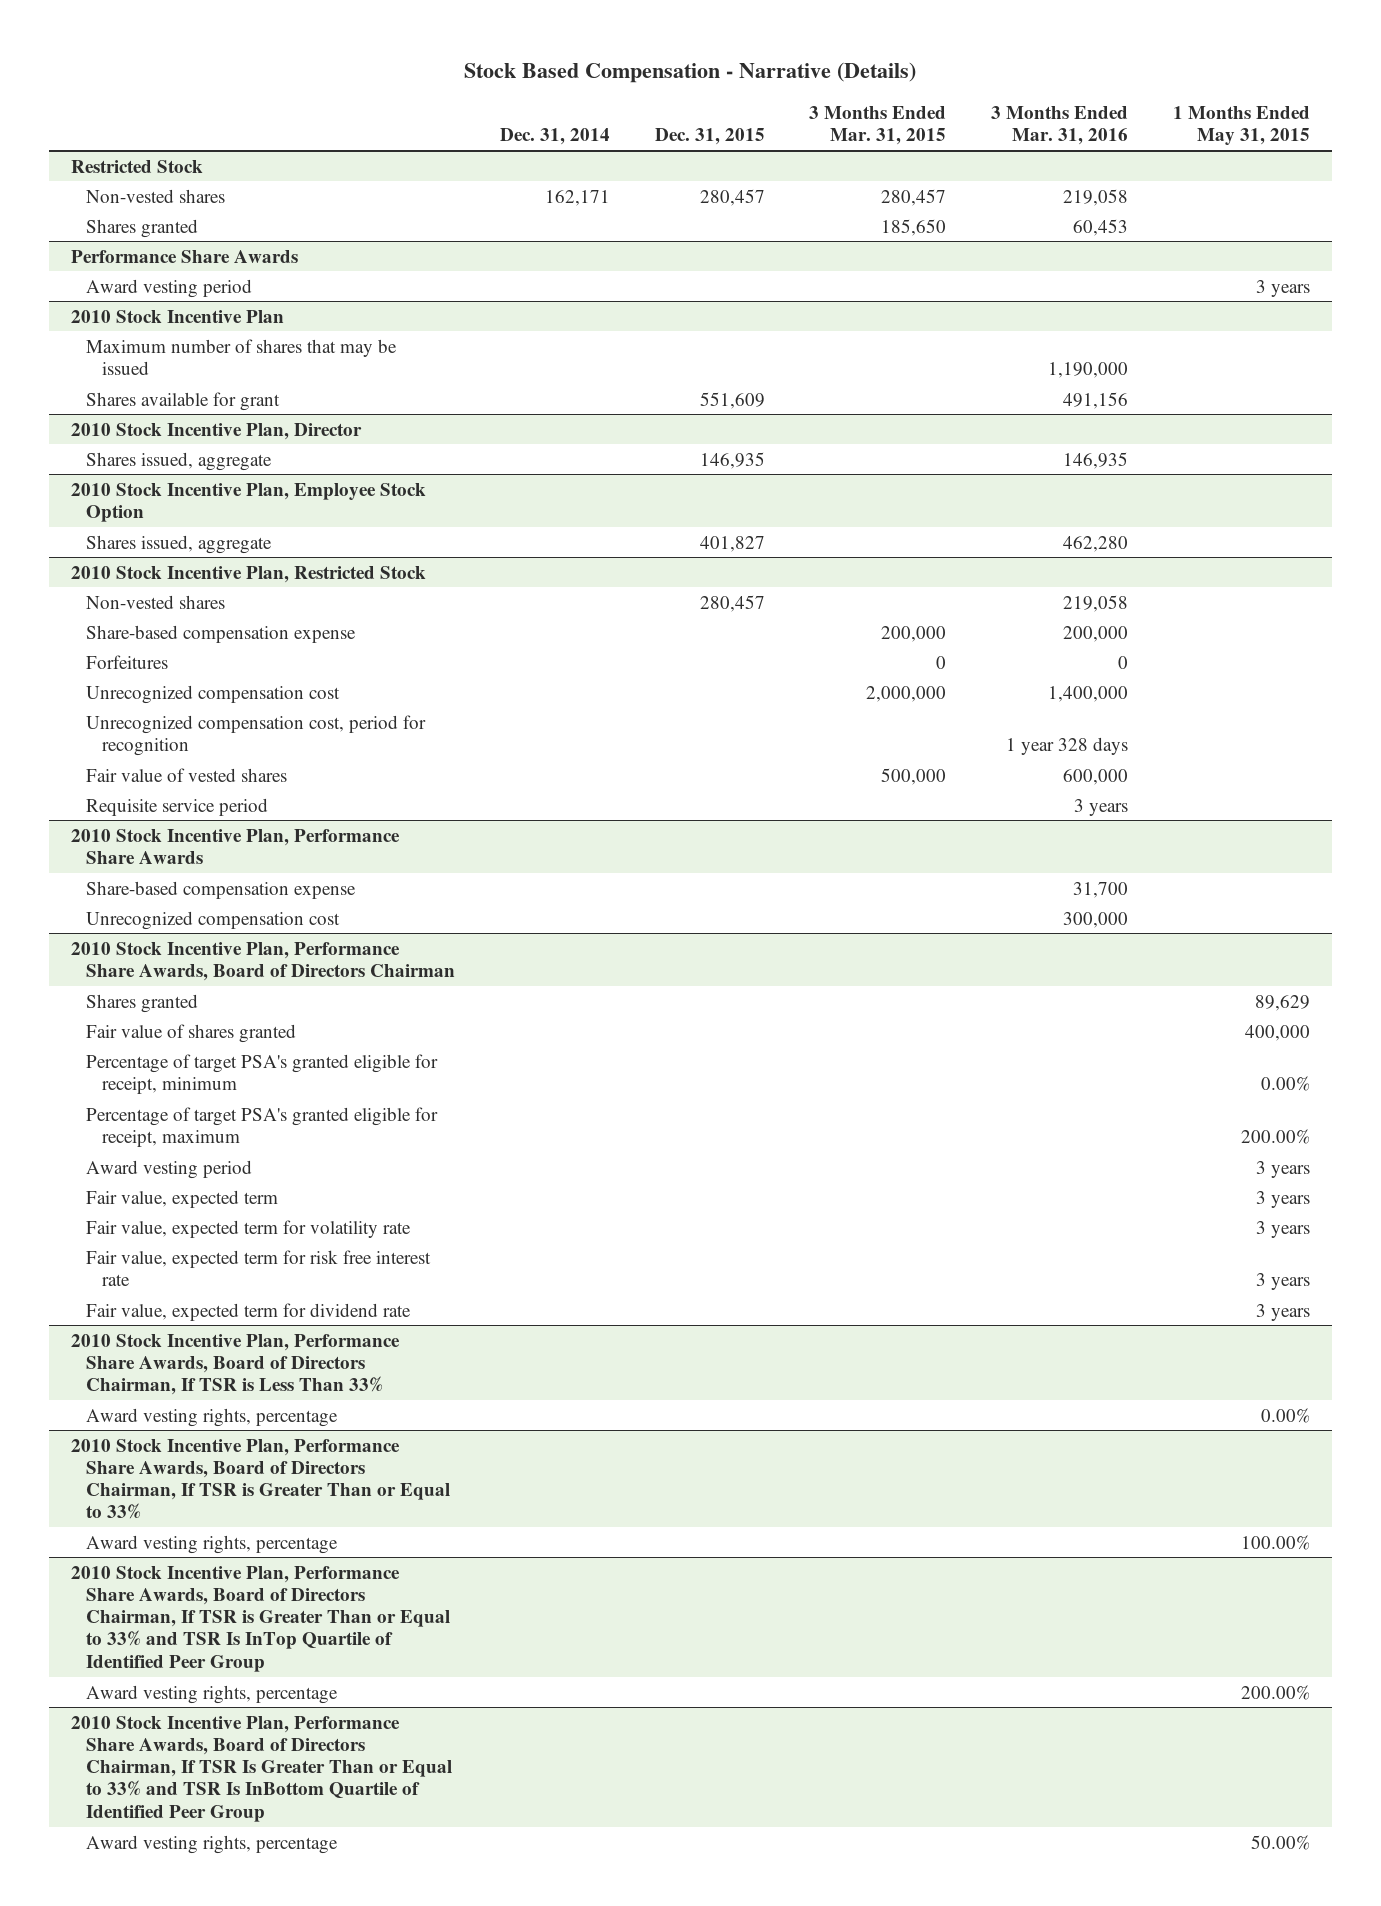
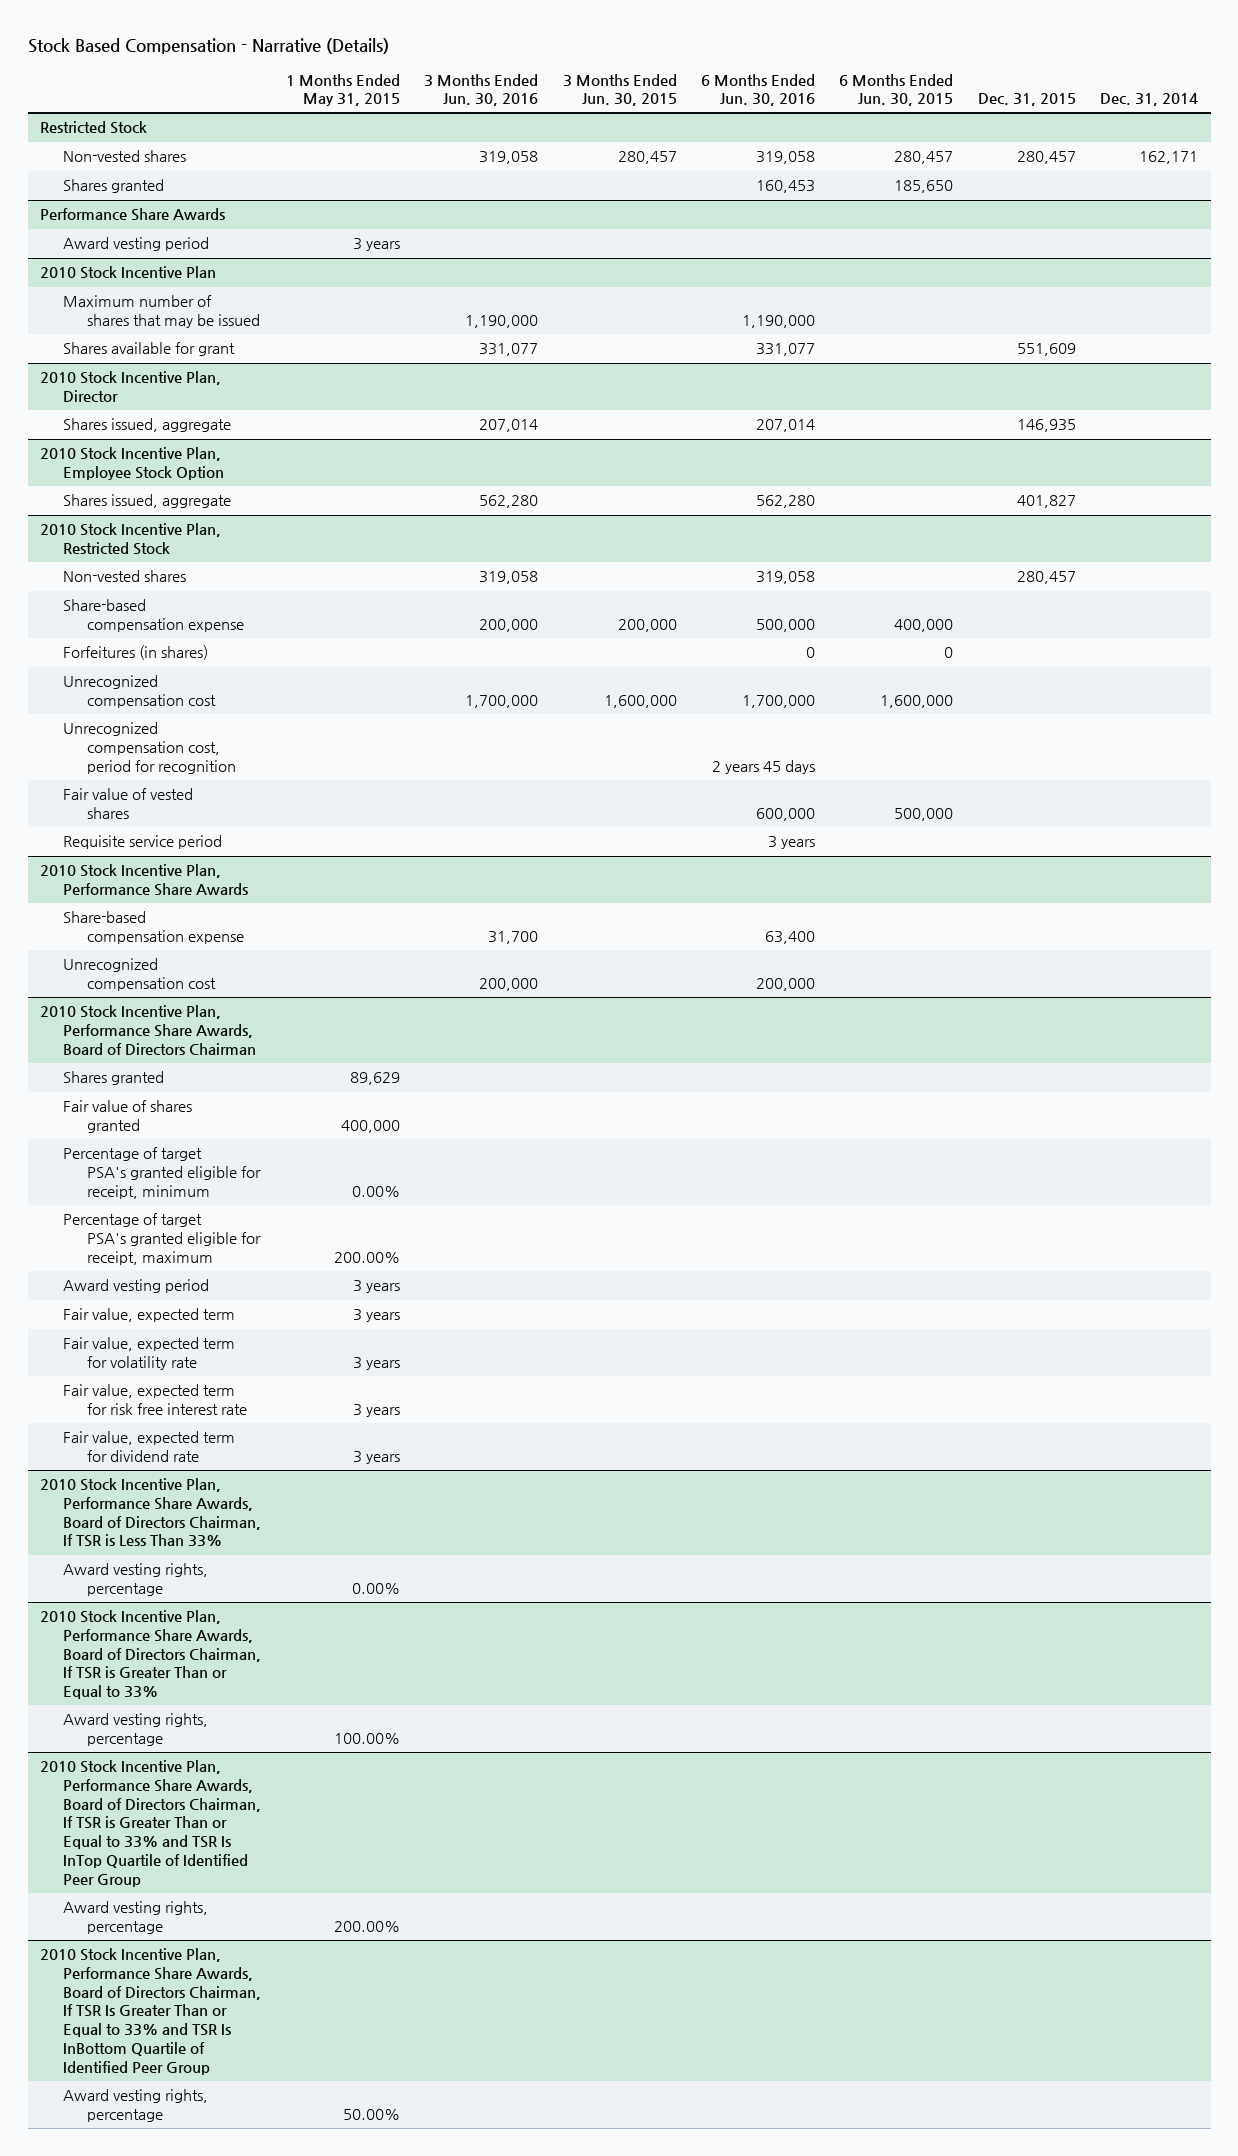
[809,105,947,146] 3 Months Ended Mar. 31, 2015 -> none
[991,105,1129,146] 3 Months Ended Mar. 31, 2016 -> none
none -> [424,73,539,107] 3 Months Ended Jun. 30, 2016
none -> [562,73,677,107] 3 Months Ended Jun. 30, 2015
none -> [701,73,816,107] 6 Months Ended Jun. 30, 2016
none -> [839,73,954,107] 6 Months Ended Jun. 30, 2015
[86,654,169,669] Forfeitures -> [63,645,209,661] Forfeitures (in shares)

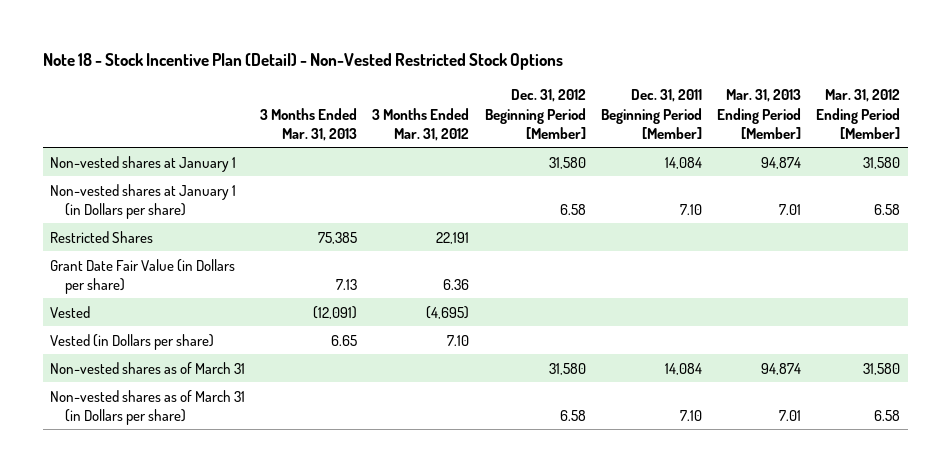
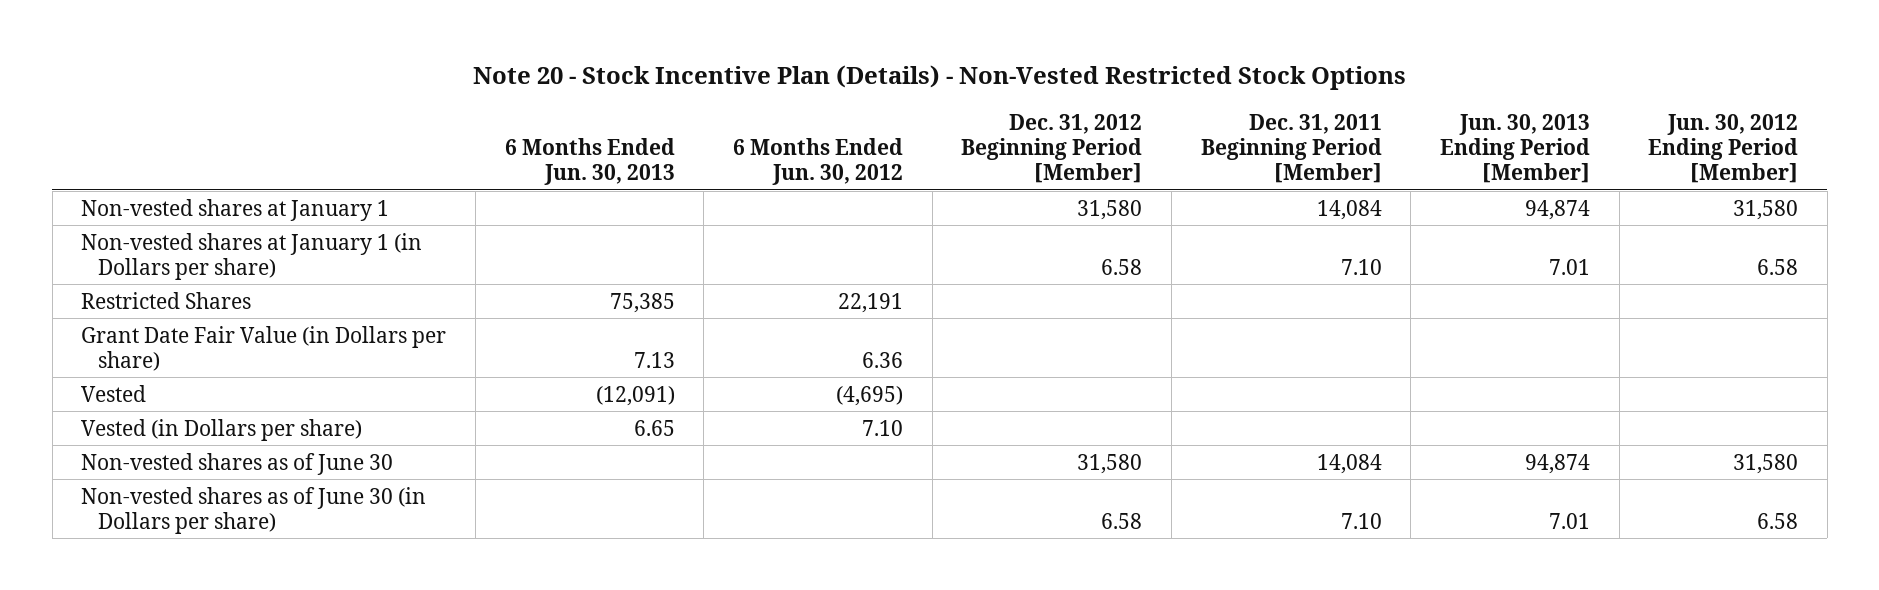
[42,52,563,70] Note 18 - Stock Incentive Plan (Detail) - Non-Vested Restricted Stock Options -> [472,65,1406,91] Note 20 - Stock Incentive Plan (Details) - Non-Vested Restricted Stock Options
[260,107,358,141] 3 Months Ended Mar. 31, 2013 -> none
[372,107,470,141] 3 Months Ended Mar. 31, 2012 -> none
[716,89,801,139] Mar. 31, 2013 Ending Period [Member] -> none
[816,89,901,139] Mar. 31, 2012 Ending Period [Member] -> none
none -> [504,138,675,186] 6 Months Ended Jun. 30, 2013
none -> [732,138,903,186] 6 Months Ended Jun. 30, 2012
none -> [1439,113,1590,184] Jun. 30, 2013 Ending Period [Member]
none -> [1648,113,1799,184] Jun. 30, 2012 Ending Period [Member]
[50,361,246,374] Non-vested shares as of March 31 -> [81,452,394,475] Non-vested shares as of June 30
[50,389,246,425] Non-vested shares as of March 31 (in Dollars per share) -> [81,486,427,534] Non-vested shares as of June 30 (in Dollars per share)

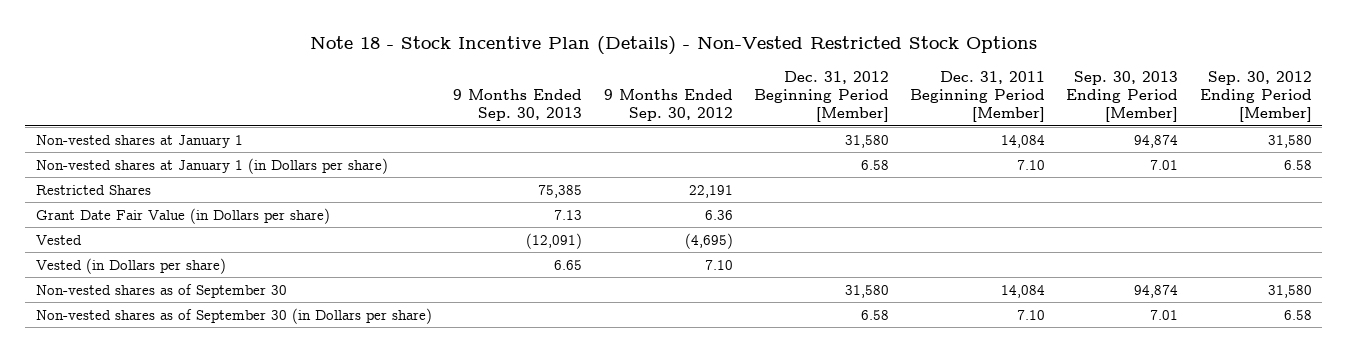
[472,65,1406,91] Note 20 - Stock Incentive Plan (Details) - Non-Vested Restricted Stock Options -> [309,35,1037,55] Note 18 - Stock Incentive Plan (Details) - Non-Vested Restricted Stock Options
[504,138,675,186] 6 Months Ended Jun. 30, 2013 -> none
[732,138,903,186] 6 Months Ended Jun. 30, 2012 -> none
[1439,113,1590,184] Jun. 30, 2013 Ending Period [Member] -> none
[1648,113,1799,184] Jun. 30, 2012 Ending Period [Member] -> none
none -> [453,89,583,122] 9 Months Ended Sep. 30, 2013
none -> [603,89,733,122] 9 Months Ended Sep. 30, 2012
none -> [1066,70,1179,123] Sep. 30, 2013 Ending Period [Member]
none -> [1199,70,1312,123] Sep. 30, 2012 Ending Period [Member]
[81,452,394,475] Non-vested shares as of June 30 -> [36,283,288,298] Non-vested shares as of September 30
[81,486,427,534] Non-vested shares as of June 30 (in Dollars per share) -> [36,307,433,324] Non-vested shares as of September 30 (in Dollars per share)

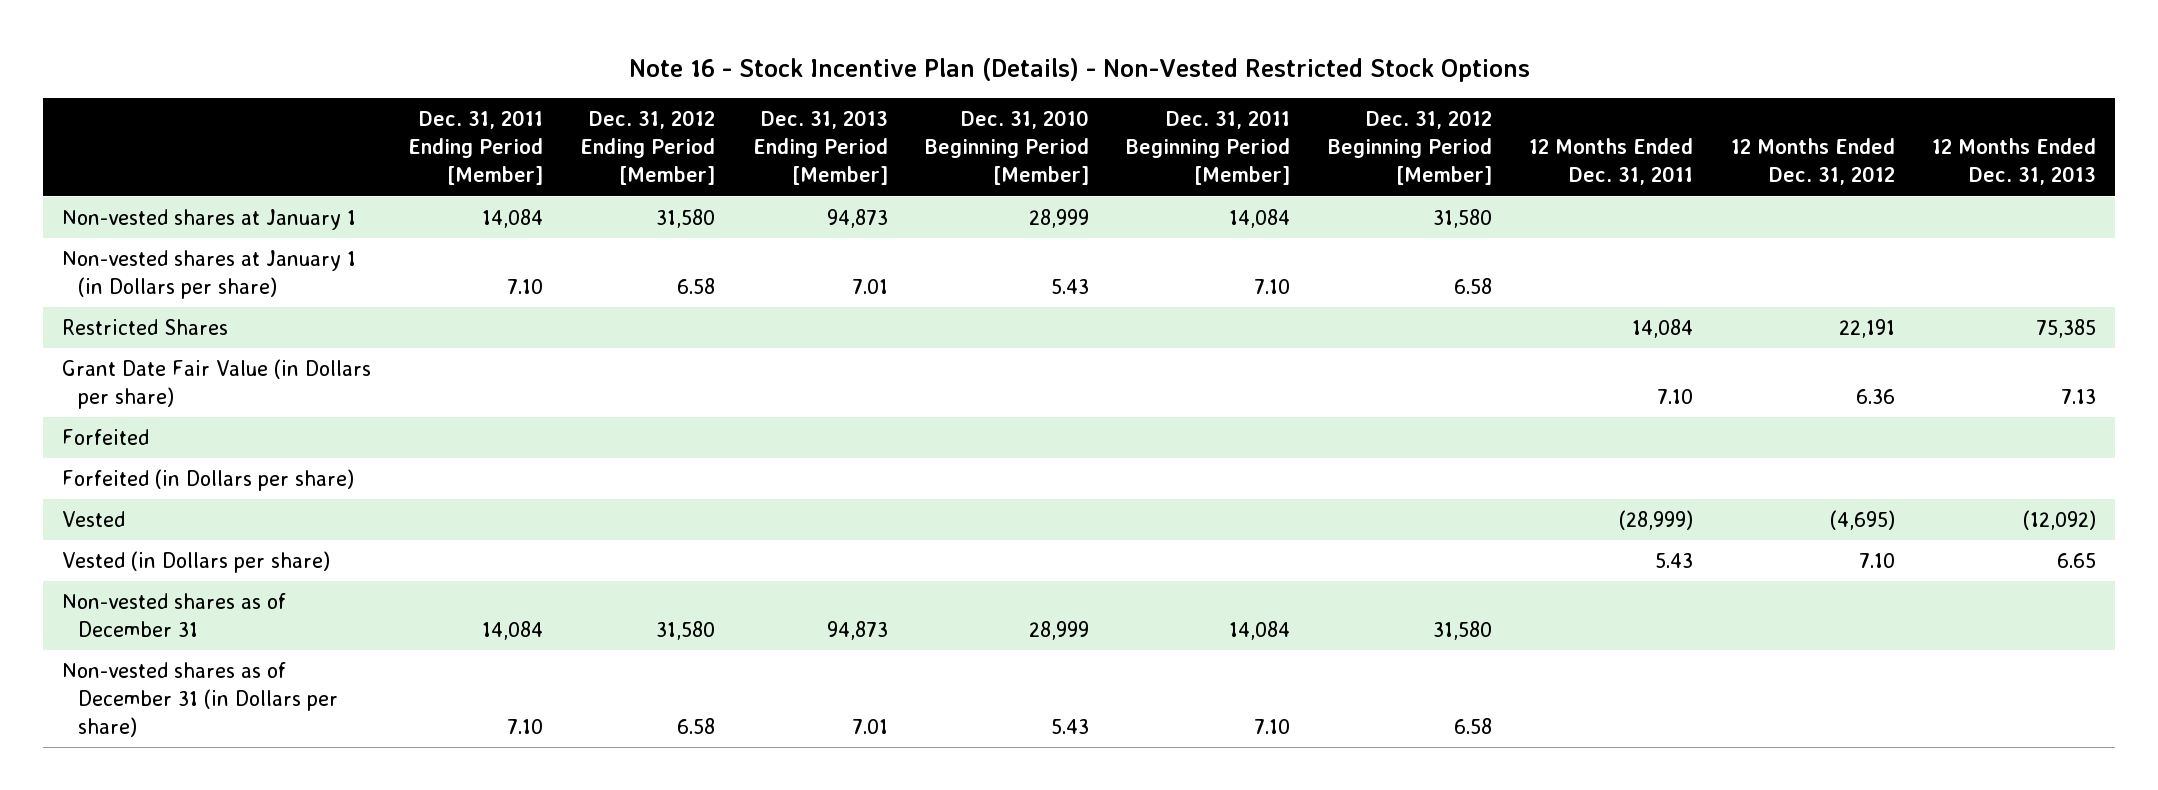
[309,35,1037,55] Note 18 - Stock Incentive Plan (Details) - Non-Vested Restricted Stock Options -> [628,57,1530,82] Note 16 - Stock Incentive Plan (Details) - Non-Vested Restricted Stock Options
[453,89,583,122] 9 Months Ended Sep. 30, 2013 -> none
[603,89,733,122] 9 Months Ended Sep. 30, 2012 -> none
[1066,70,1179,123] Sep. 30, 2013 Ending Period [Member] -> none
[1199,70,1312,123] Sep. 30, 2012 Ending Period [Member] -> none
none -> [407,110,543,186] Dec. 31, 2011 Ending Period [Member]
none -> [580,110,716,186] Dec. 31, 2012 Ending Period [Member]
none -> [752,110,888,186] Dec. 31, 2013 Ending Period [Member]
none -> [925,110,1090,186] Dec. 31, 2010 Beginning Period [Member]
none -> [1529,138,1694,186] 12 Months Ended Dec. 31, 2011
none -> [1730,138,1895,186] 12 Months Ended Dec. 31, 2012
none -> [1931,138,2096,186] 12 Months Ended Dec. 31, 2013
none -> [61,428,149,445] Forfeited
none -> [61,468,354,491] Forfeited (in Dollars per share)
[36,283,288,298] Non-vested shares as of September 30 -> [61,592,286,637] Non-vested shares as of December 31
[36,307,433,324] Non-vested shares as of September 30 (in Dollars per share) -> [61,661,338,738] Non-vested shares as of December 31 (in Dollars per share)

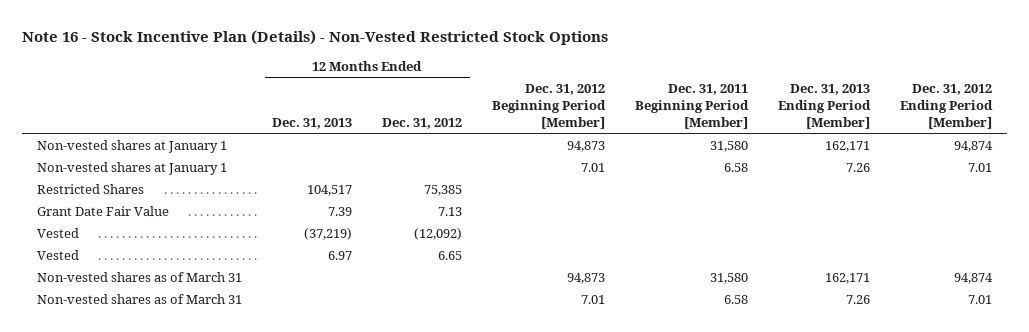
[407,110,543,186] Dec. 31, 2011 Ending Period [Member] -> none
[925,110,1090,186] Dec. 31, 2010 Beginning Period [Member] -> none
[1529,138,1694,186] 12 Months Ended Dec. 31, 2011 -> none
[61,428,149,445] Forfeited -> none
[61,468,354,491] Forfeited (in Dollars per share) -> none
[656,208,716,228] 31,580 -> [953,140,993,152] 94,874
[826,208,888,228] 94,873 -> [824,140,870,152] 162,171
[1229,208,1291,228] 14,084 -> [709,140,748,152] 31,580
[1432,208,1492,228] 31,580 -> [567,140,606,152] 94,873
[61,249,356,299] Non-vested shares at January 1 (in Dollars per share) -> [37,161,228,175] Non-vested shares at January 1
[677,277,716,294] 6.58 -> [967,162,992,172] 7.01
[851,278,888,294] 7.01 -> [845,162,870,172] 7.26
[1254,278,1291,294] 7.10 -> [723,162,748,172] 6.58
[1453,277,1492,294] 6.58 -> [581,162,606,172] 7.01
[1838,318,1895,338] 22,191 -> [424,184,463,196] 75,385
[2035,318,2096,338] 75,385 -> [307,184,353,196] 104,517
[61,358,371,409] Grant Date Fair Value (in Dollars per share) -> [37,205,170,216] Grant Date Fair Value
[1855,388,1895,404] 6.36 -> [438,206,463,216] 7.13
[2060,388,2096,404] 7.13 -> [328,206,353,216] 7.39
[1829,509,1895,530] (4,695) -> [414,227,463,240] (12,092)
[2022,509,2096,530] (12,092) -> [304,227,353,240] (37,219)
[61,550,330,573] Vested (in Dollars per share) -> [37,249,80,260] Vested
[1858,552,1895,568] 7.10 -> [438,250,463,260] 6.65
[2056,552,2096,568] 6.65 -> [328,250,353,260] 6.97
[61,592,286,637] Non-vested shares as of December 31 -> [37,271,243,282] Non-vested shares as of March 31
[656,620,716,640] 31,580 -> [953,272,993,284] 94,874
[826,620,888,640] 94,873 -> [824,272,870,284] 162,171
[1229,620,1291,640] 14,084 -> [709,272,748,284] 31,580
[1432,620,1492,640] 31,580 -> [567,272,606,284] 94,873
[61,661,338,738] Non-vested shares as of December 31 (in Dollars per share) -> [37,293,243,304] Non-vested shares as of March 31
[677,718,716,735] 6.58 -> [967,294,992,304] 7.01
[851,719,888,735] 7.01 -> [845,294,870,304] 7.26
[1254,719,1291,735] 7.10 -> [723,294,748,304] 6.58
[1453,718,1492,735] 6.58 -> [581,294,606,304] 7.01

